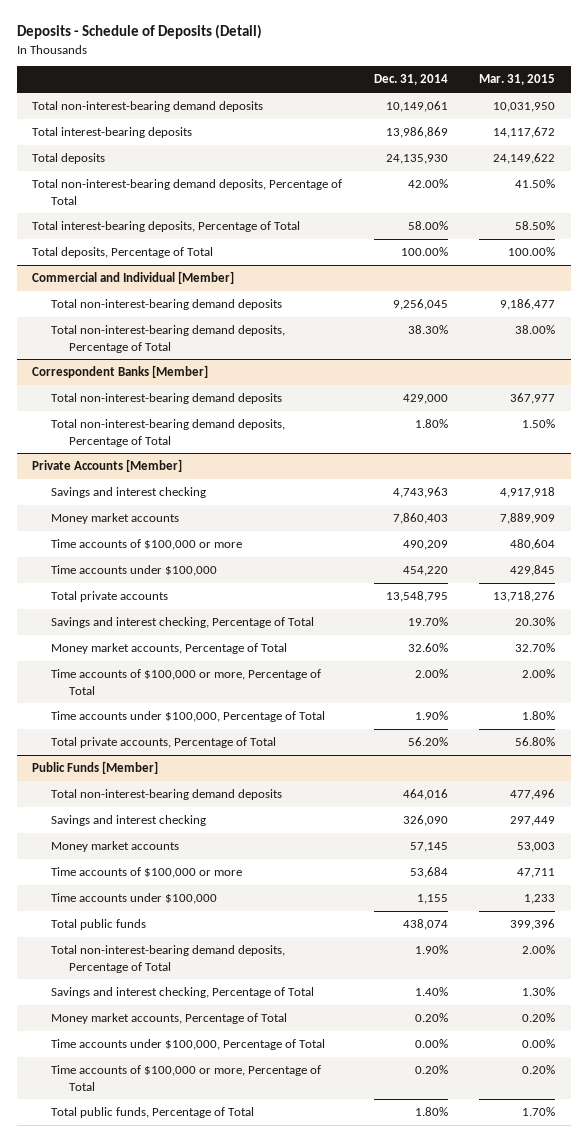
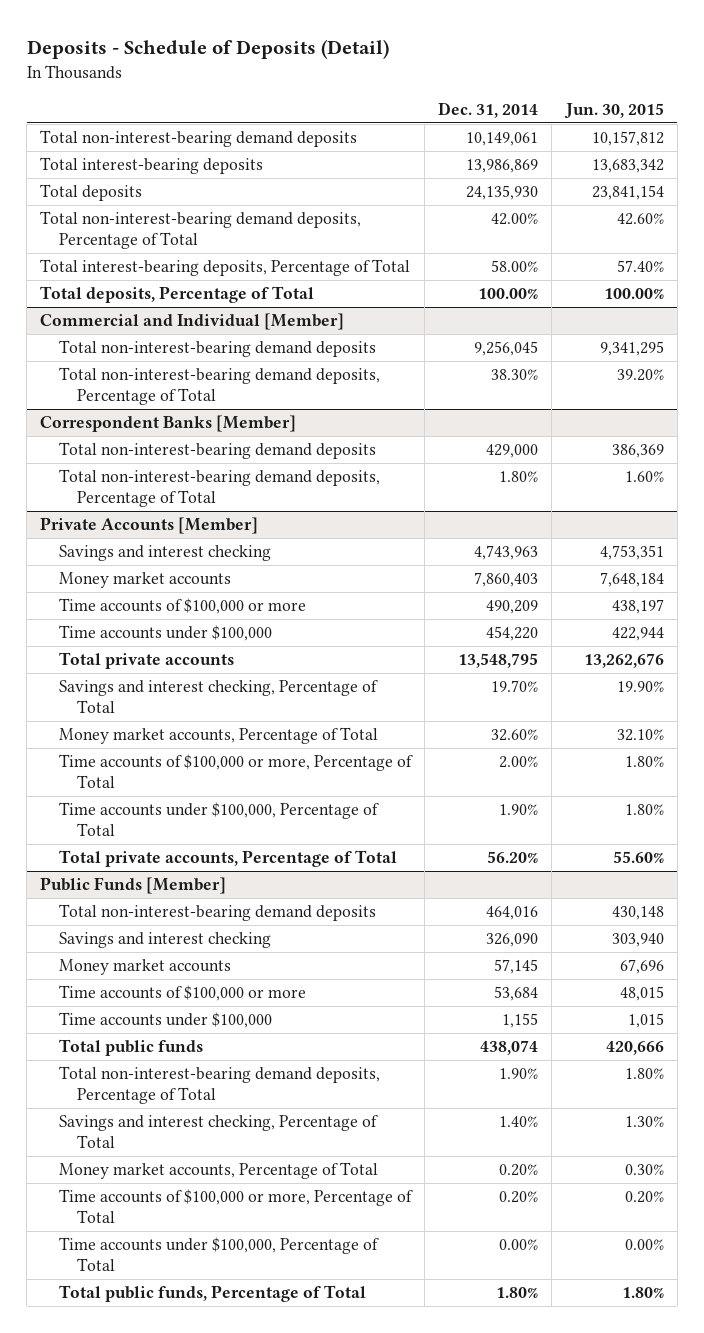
[479,74,556,86] Mar. 31, 2015 -> none
none -> [563,102,664,119] Jun. 30, 2015
[50,1039,325,1051] Time accounts under $100,000, Percentage of Total -> [58,1237,379,1272] Time accounts under $100,000, Percentage of Total

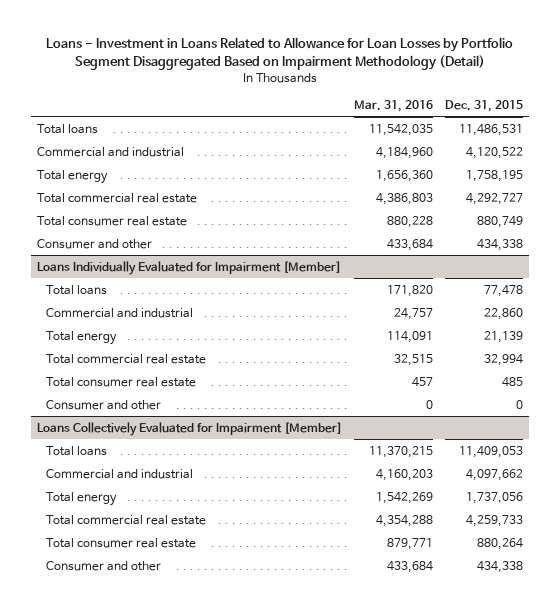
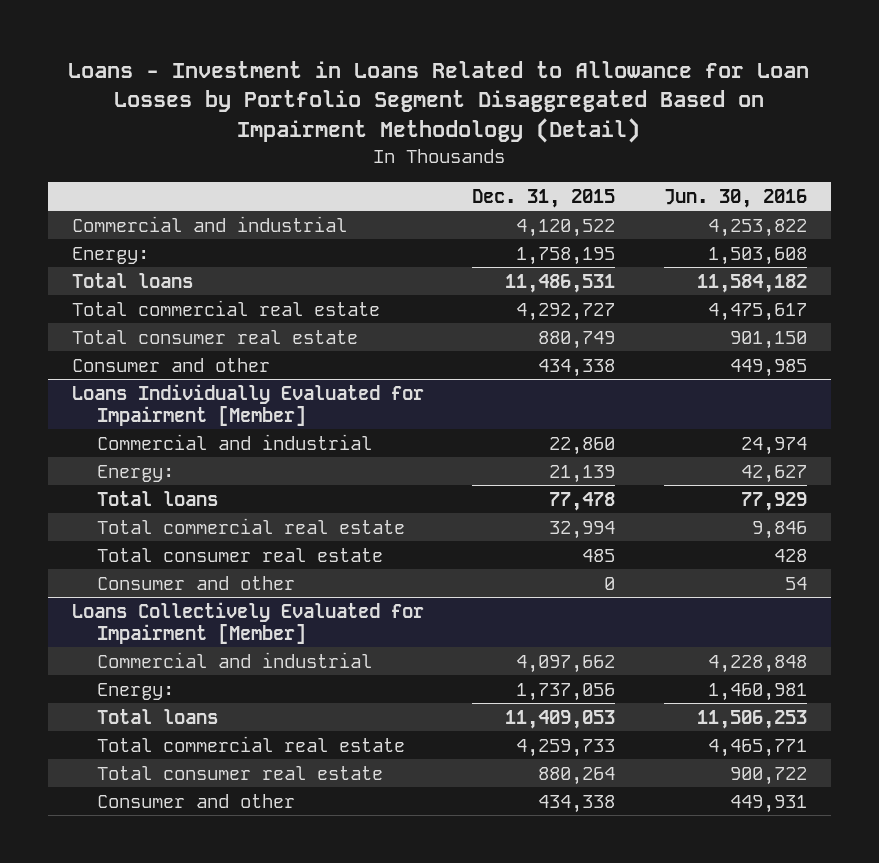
[353,99,433,112] Mar. 31, 2016 -> none
none -> [663,188,807,208] Jun. 30, 2016
[36,169,108,184] Total energy -> [72,246,150,264] Energy:
[36,123,98,134] Total loans -> [72,272,194,288] Total loans
[46,330,118,345] Total energy -> [97,464,175,482] Energy:
[46,284,108,295] Total loans -> [97,490,219,506] Total loans
[46,491,118,506] Total energy -> [97,682,175,700] Energy:
[46,445,108,456] Total loans -> [97,708,219,724] Total loans

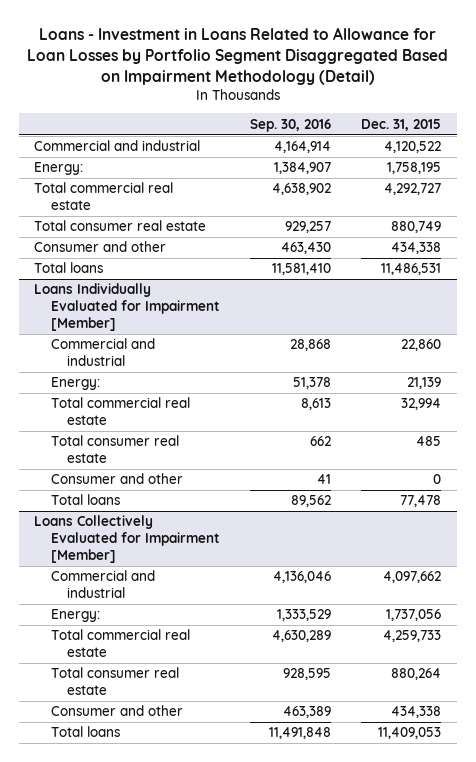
[663,188,807,208] Jun. 30, 2016 -> none
none -> [250,118,332,132] Sep. 30, 2016
[72,272,194,288] Total loans -> [34,262,104,274] Total loans
[97,490,219,506] Total loans -> [50,494,120,506] Total loans
[97,708,219,724] Total loans -> [50,726,120,738] Total loans

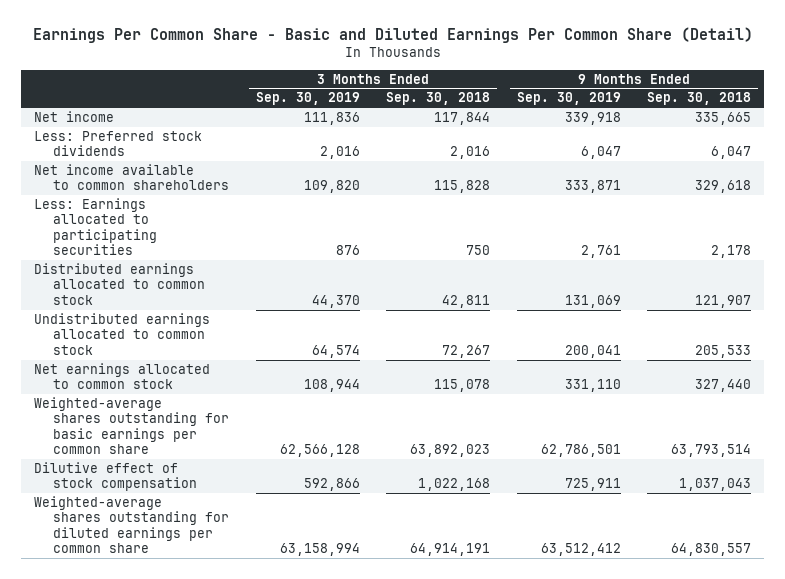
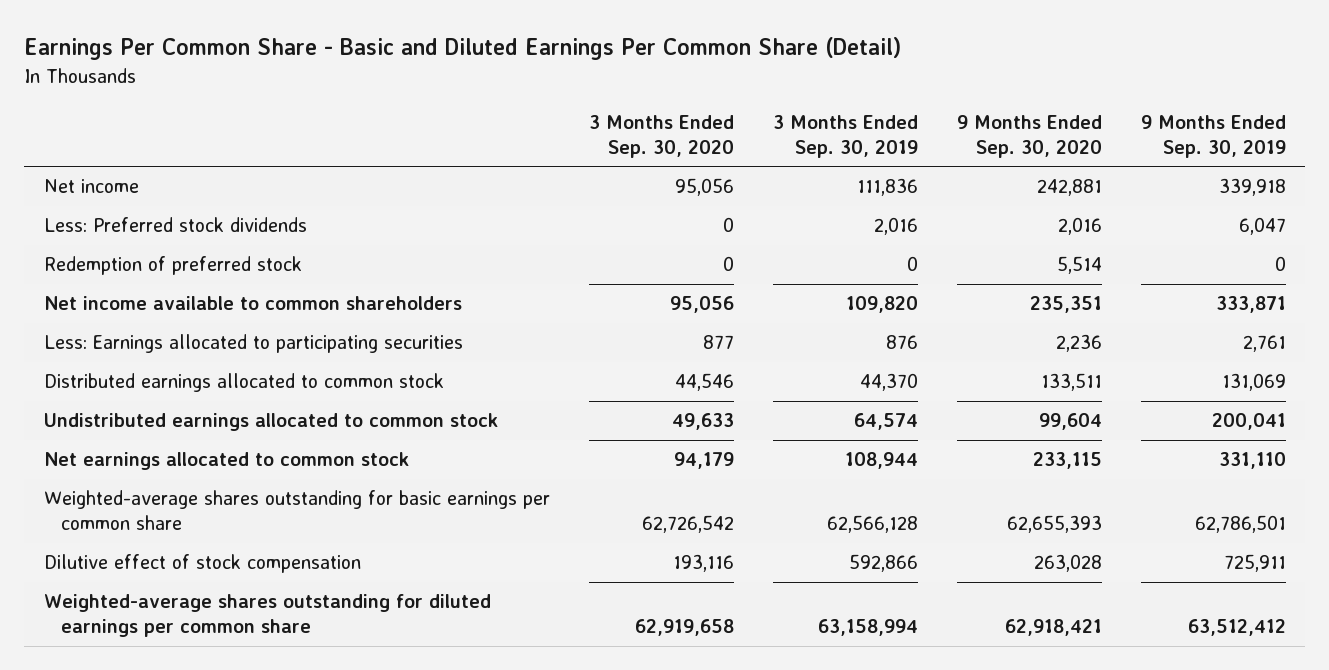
[386,92,491,106] Sep. 30, 2018 -> none
[647,92,752,106] Sep. 30, 2018 -> none
none -> [588,114,734,158] 3 Months Ended Sep. 30, 2020
none -> [956,114,1102,158] 9 Months Ended Sep. 30, 2020
none -> [43,256,302,276] Redemption of preferred stock

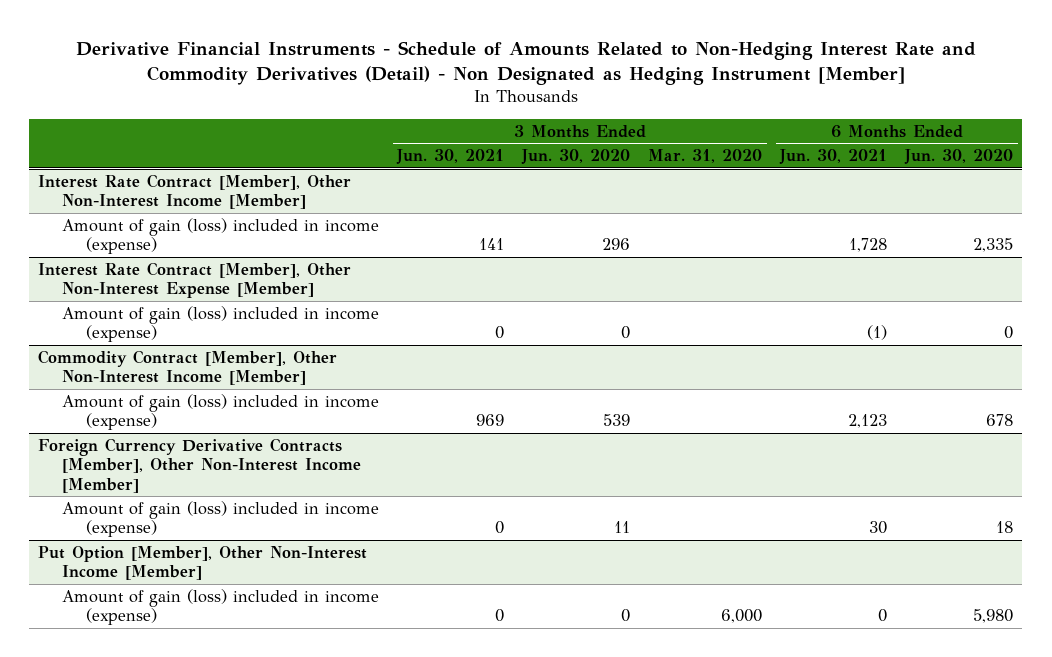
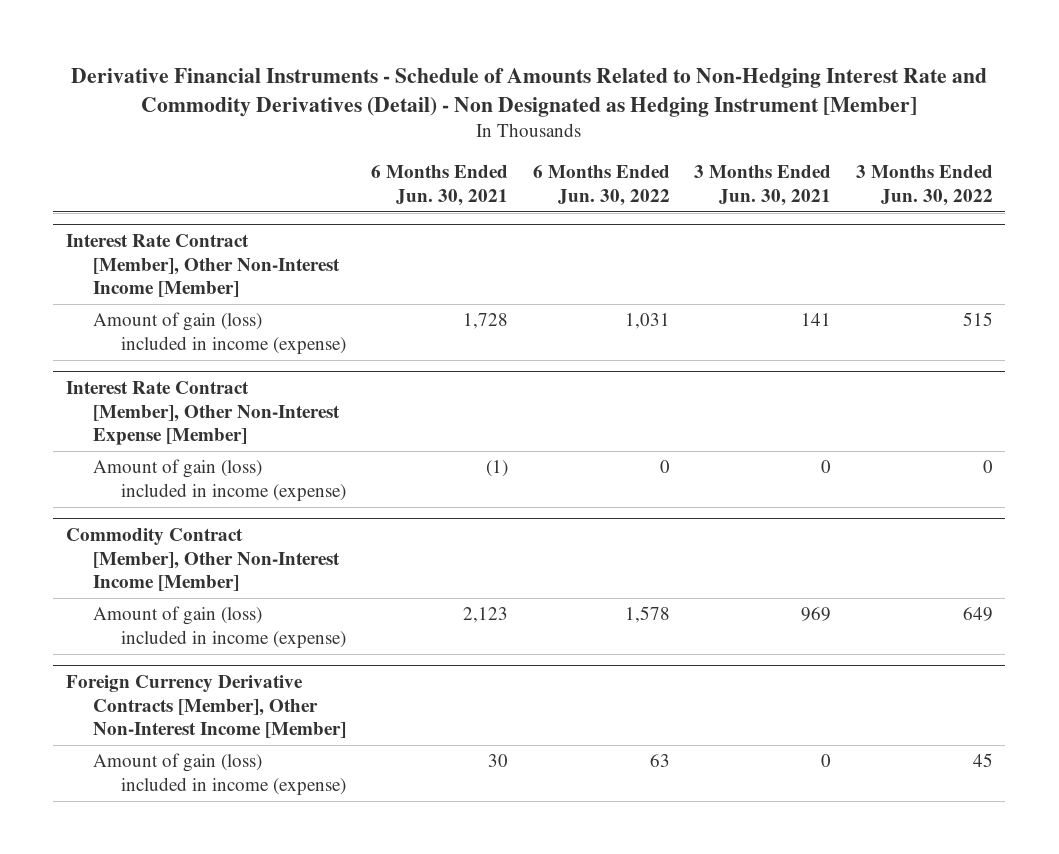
[521,149,631,165] Jun. 30, 2020 -> none
[648,149,763,164] Mar. 31, 2020 -> none
[904,149,1014,165] Jun. 30, 2020 -> none
none -> [532,165,670,206] 6 Months Ended Jun. 30, 2022
none -> [855,165,993,206] 3 Months Ended Jun. 30, 2022
[38,545,368,581] Put Option [Member], Other Non-Interest Income [Member] -> none
[62,588,380,626] Amount of gain (loss) included in income (expense) -> none

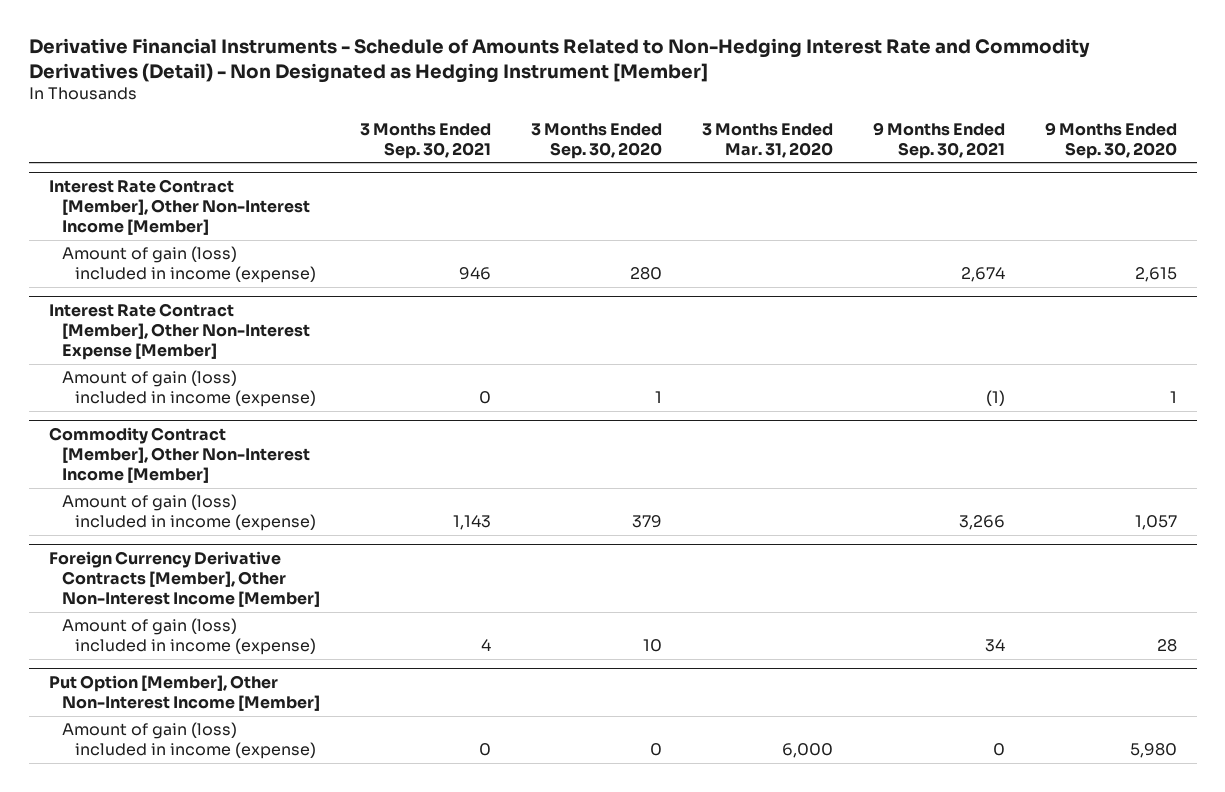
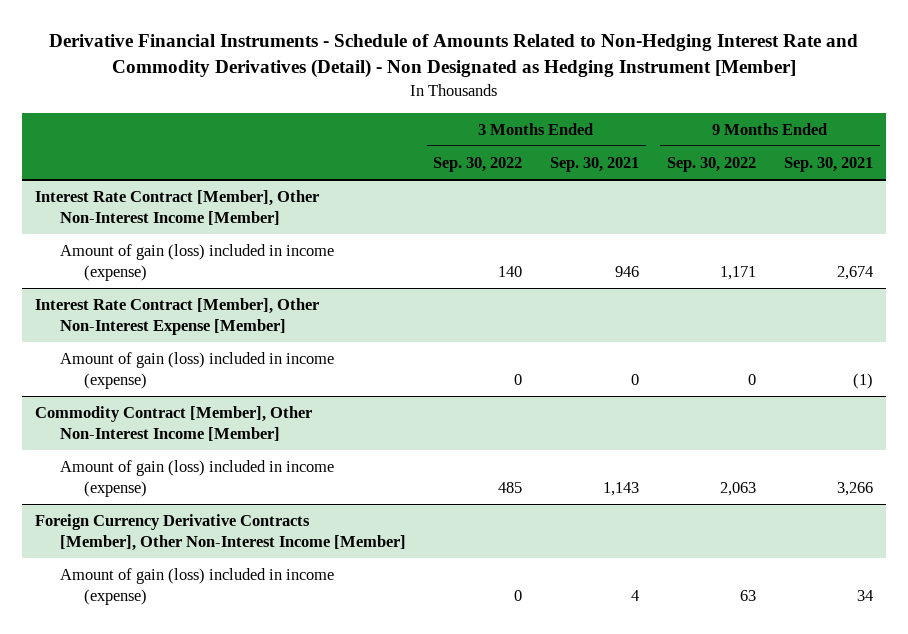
[530,122,662,159] 3 Months Ended Sep. 30, 2020 -> none
[701,122,833,158] 3 Months Ended Mar. 31, 2020 -> none
[1044,121,1177,159] 9 Months Ended Sep. 30, 2020 -> none
none -> [433,156,523,172] Sep. 30, 2022
none -> [666,156,756,172] Sep. 30, 2022
[48,675,320,712] Put Option [Member], Other Non-Interest Income [Member] -> none
[61,722,316,760] Amount of gain (loss) included in income (expense) -> none

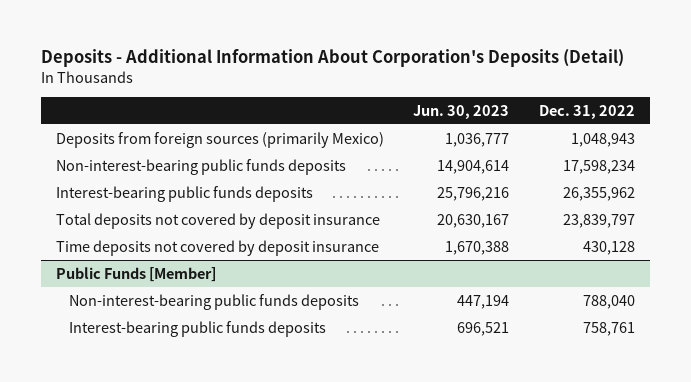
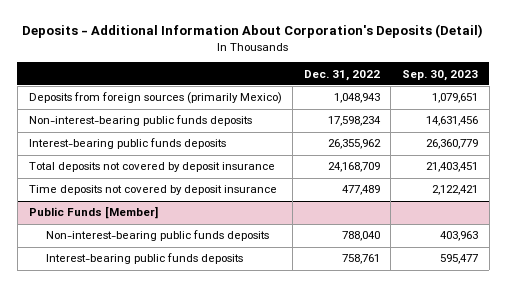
[413,105,510,120] Jun. 30, 2023 -> none
none -> [402,69,479,81] Sep. 30, 2023
[563,213,636,228] 23,839,797 -> [327,162,380,173] 24,168,709
[583,240,636,255] 430,128 -> [341,185,380,196] 477,489

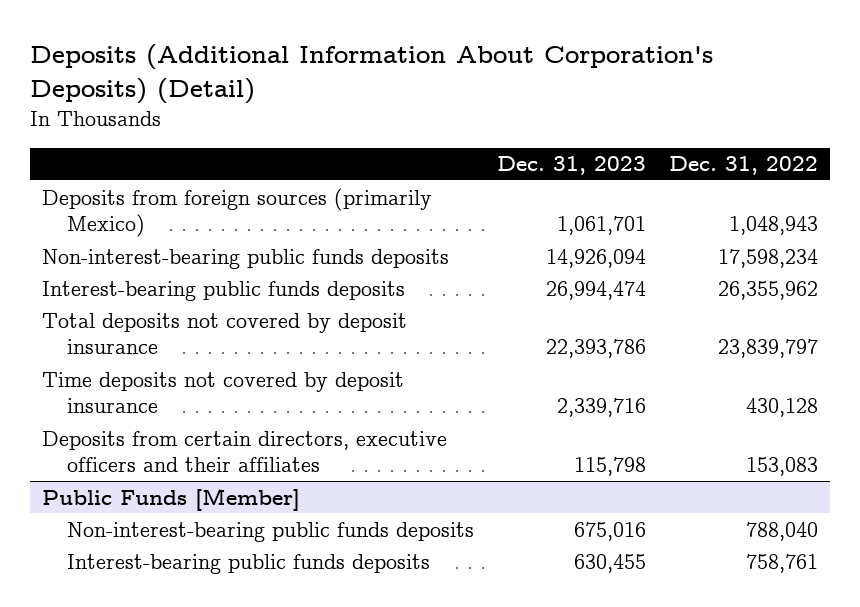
[22,24,484,39] Deposits - Additional Information About Corporation's Deposits (Detail) -> [29,44,713,104] Deposits (Additional Information About Corporation's Deposits) (Detail)
[402,69,479,81] Sep. 30, 2023 -> none
none -> [497,156,647,176] Dec. 31, 2023
[327,162,380,173] 24,168,709 -> [718,339,819,359] 23,839,797
[341,185,380,196] 477,489 -> [746,398,819,418] 430,128
none -> [41,430,447,473] Deposits from certain directors, executive officers and their affiliates

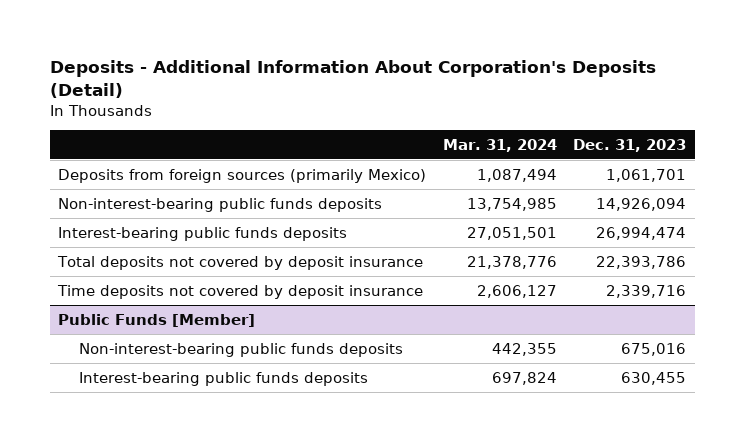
[29,44,713,104] Deposits (Additional Information About Corporation's Deposits) (Detail) -> [49,59,656,98] Deposits - Additional Information About Corporation's Deposits (Detail)
[669,156,819,176] Dec. 31, 2022 -> none
none -> [442,139,557,153] Mar. 31, 2024
[41,430,447,473] Deposits from certain directors, executive officers and their affiliates -> none

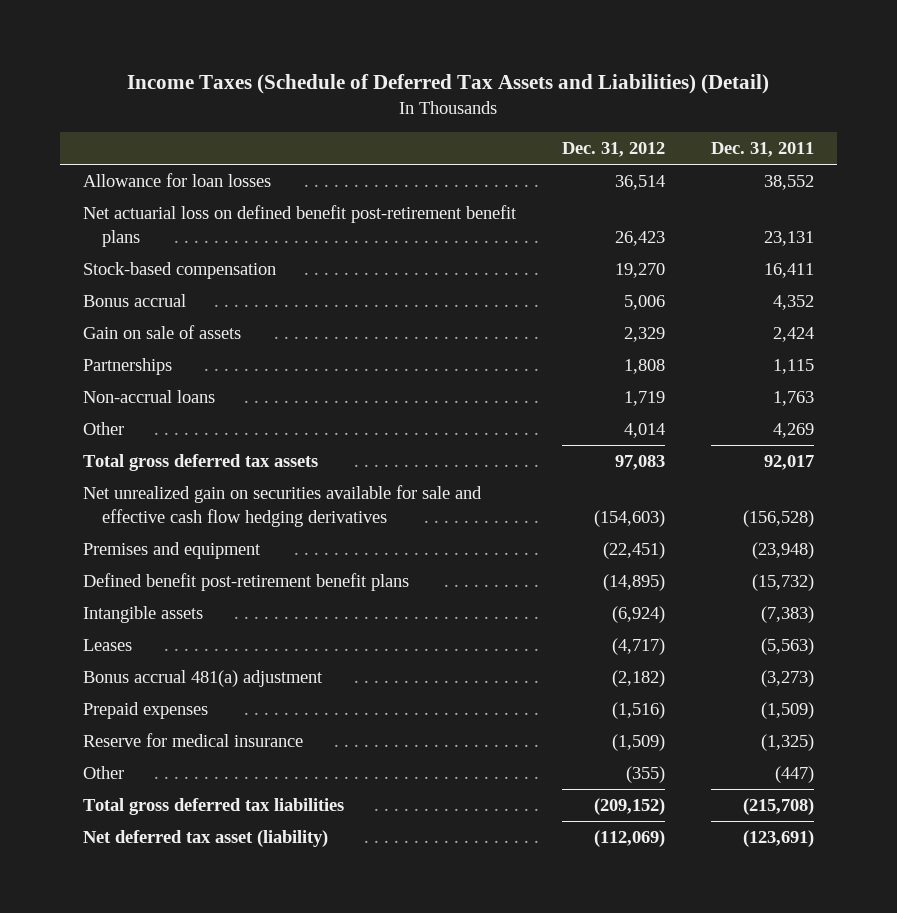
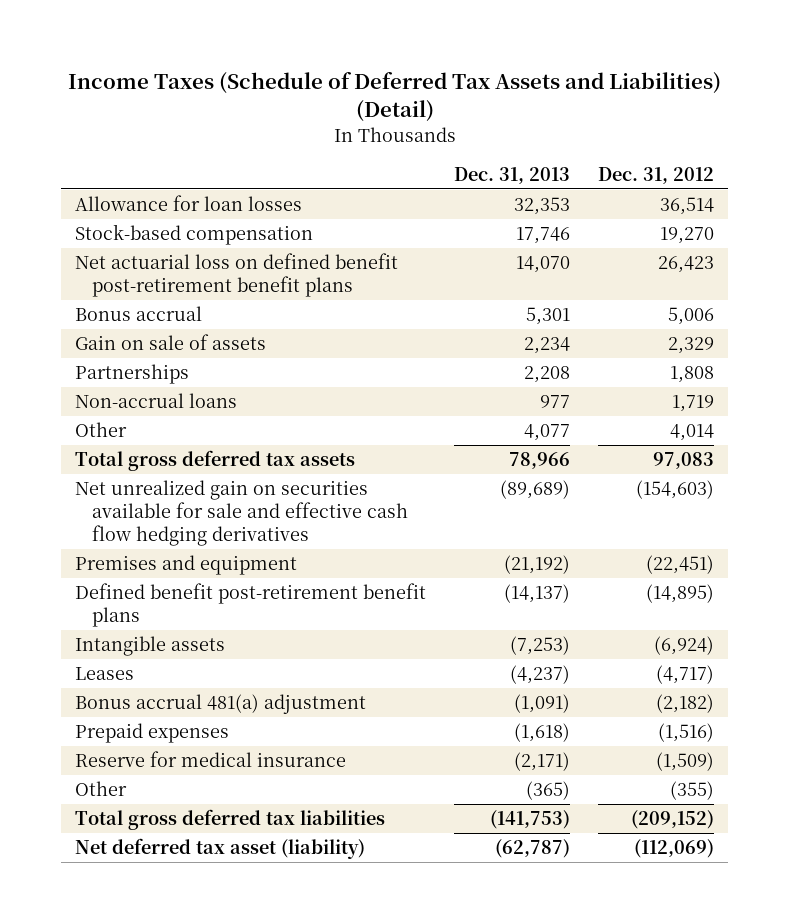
[710,142,814,158] Dec. 31, 2011 -> none
none -> [454,166,571,184] Dec. 31, 2013
[83,205,518,247] Net actuarial loss on defined benefit post-retirement benefit plans -> [75,253,399,298] Net actuarial loss on defined benefit post-retirement benefit plans

